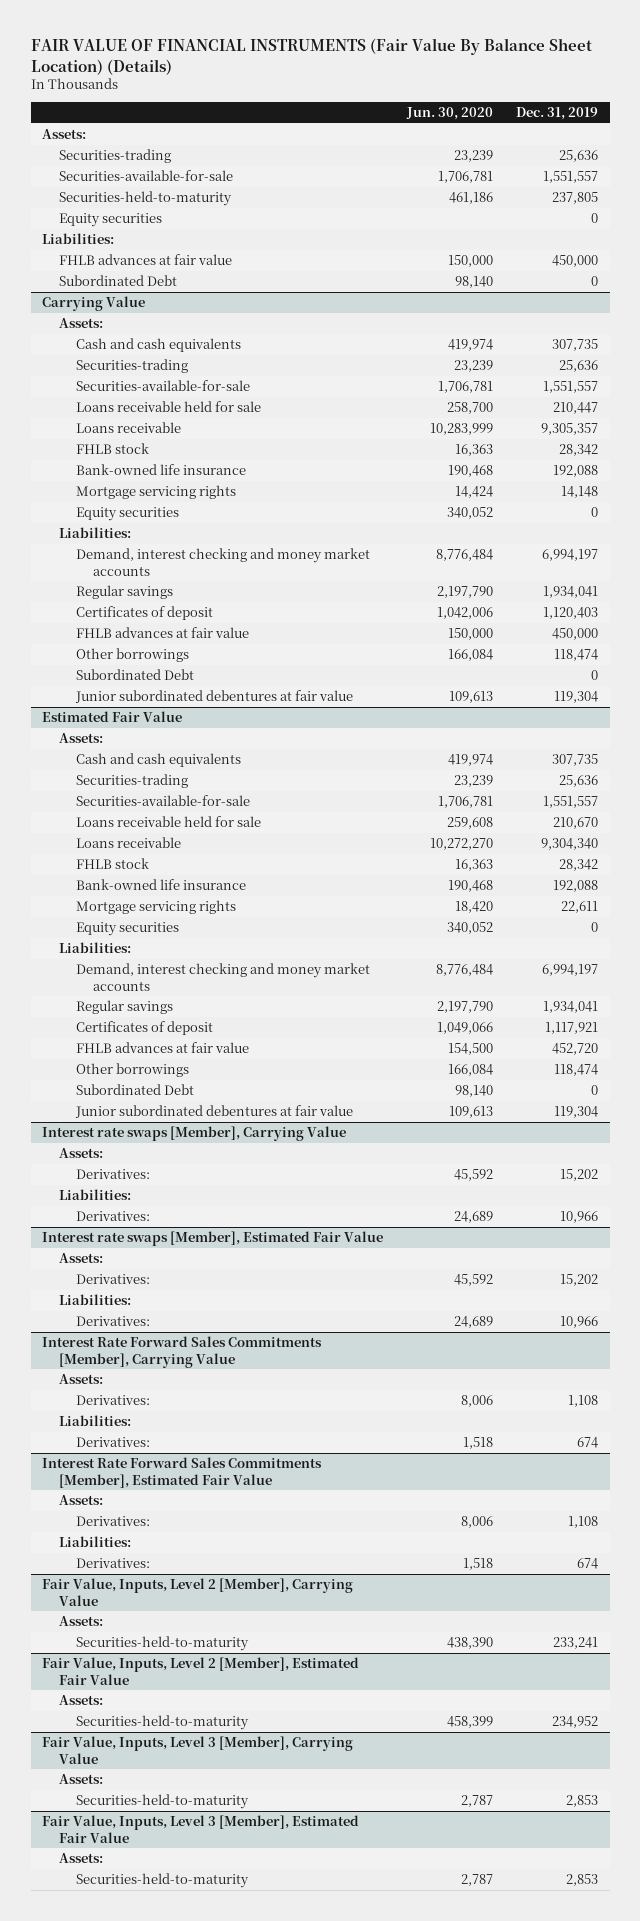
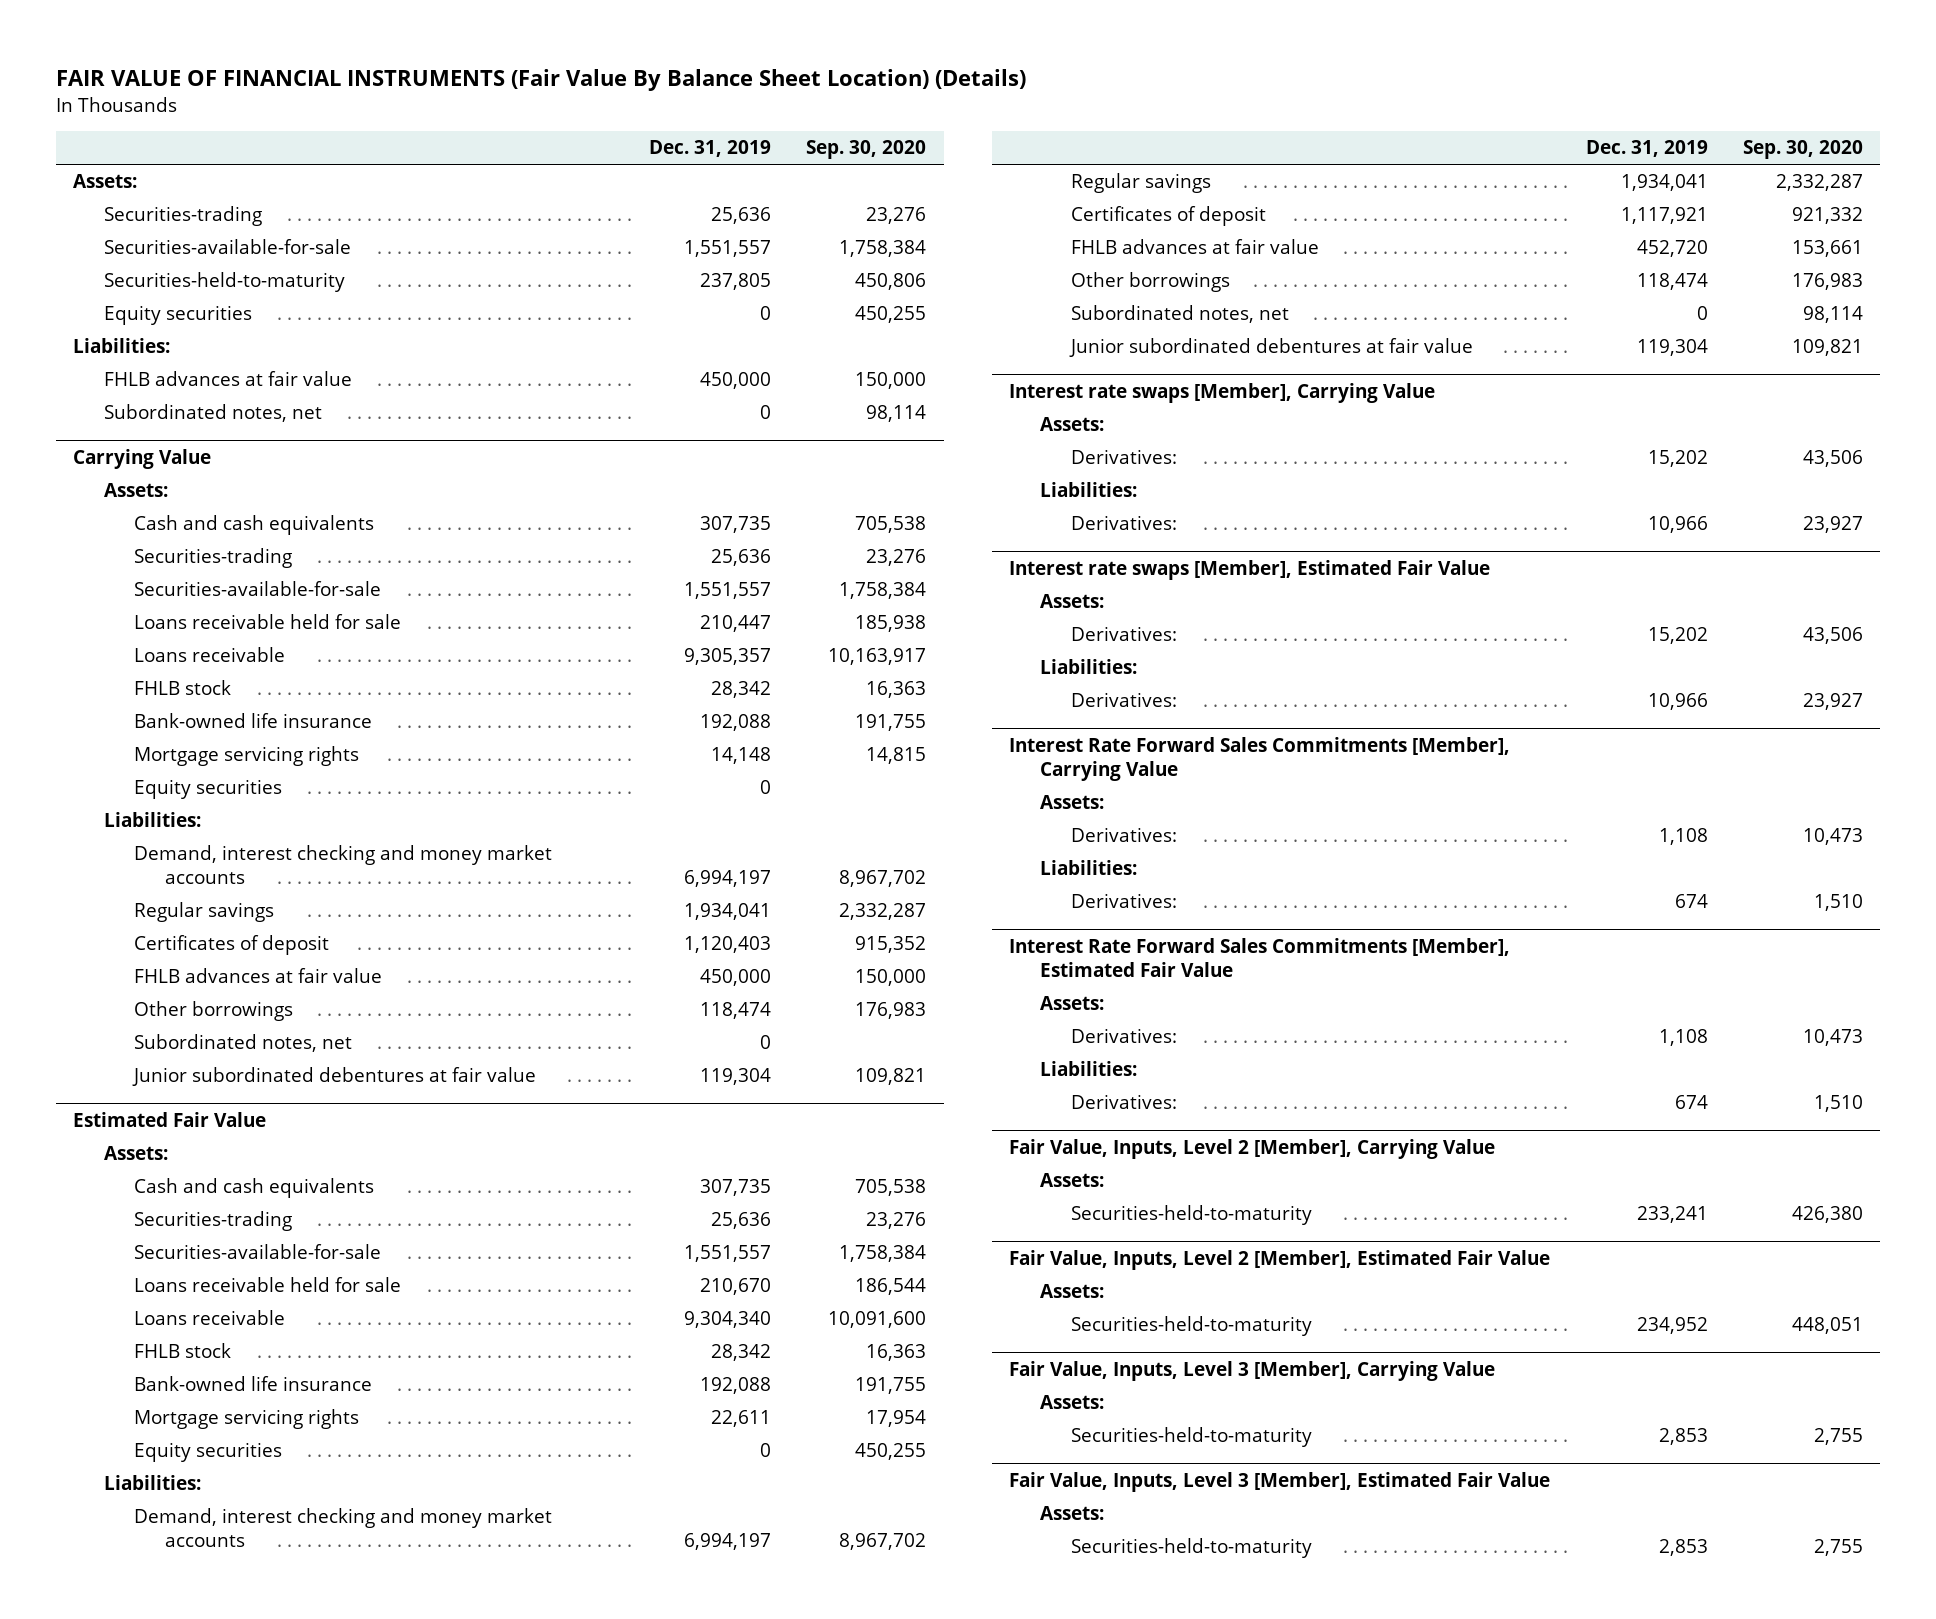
[405,107,493,121] Jun. 30, 2020 -> none
none -> [806,140,927,160] Sep. 30, 2020
[59,275,178,287] Subordinated Debt -> [103,404,322,423] Subordinated notes, net
[76,669,195,681] Subordinated Debt -> [134,1034,353,1053] Subordinated notes, net
[76,1084,195,1096] Subordinated Debt -> [1070,305,1289,324] Subordinated notes, net

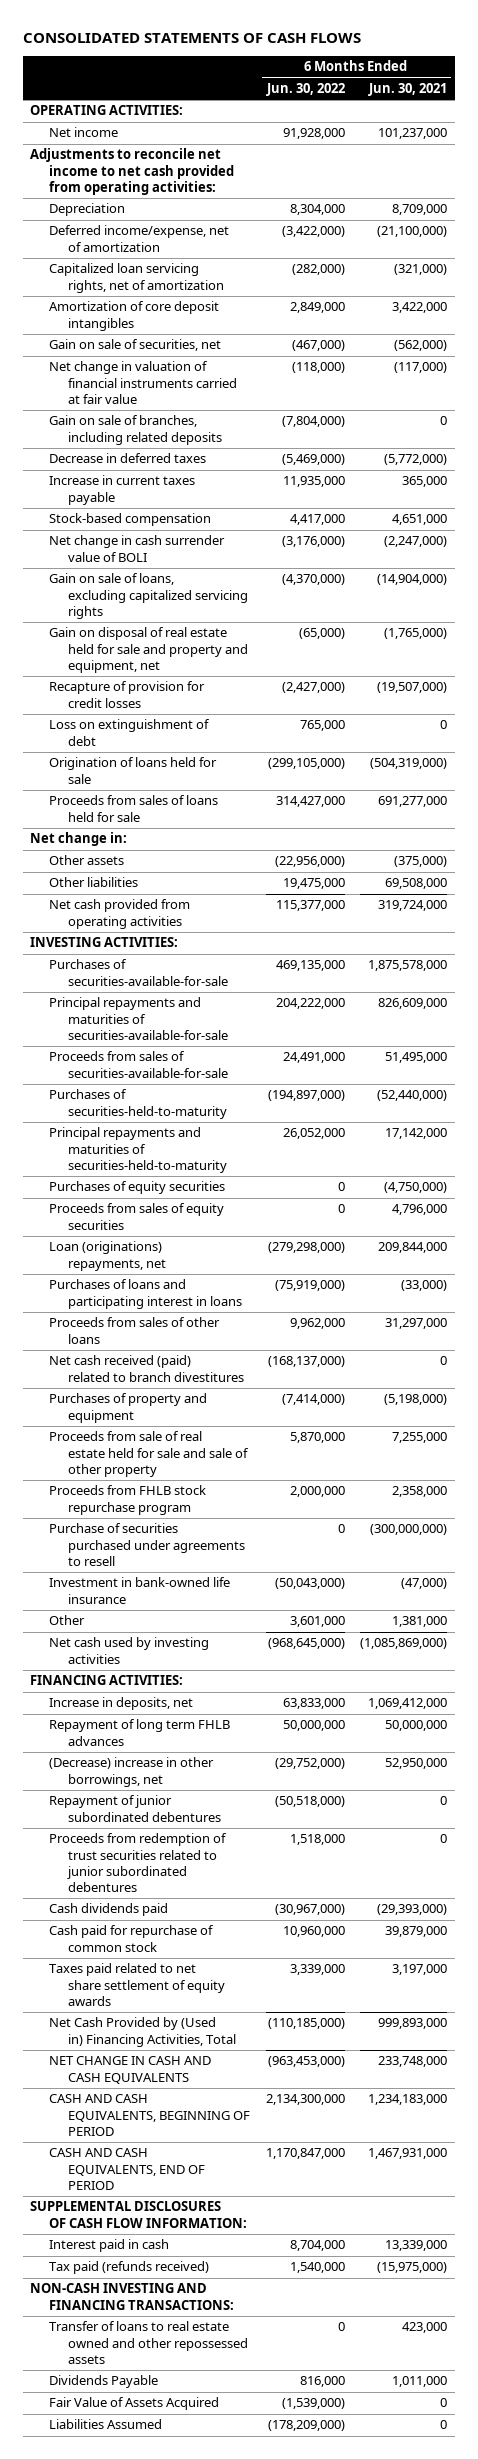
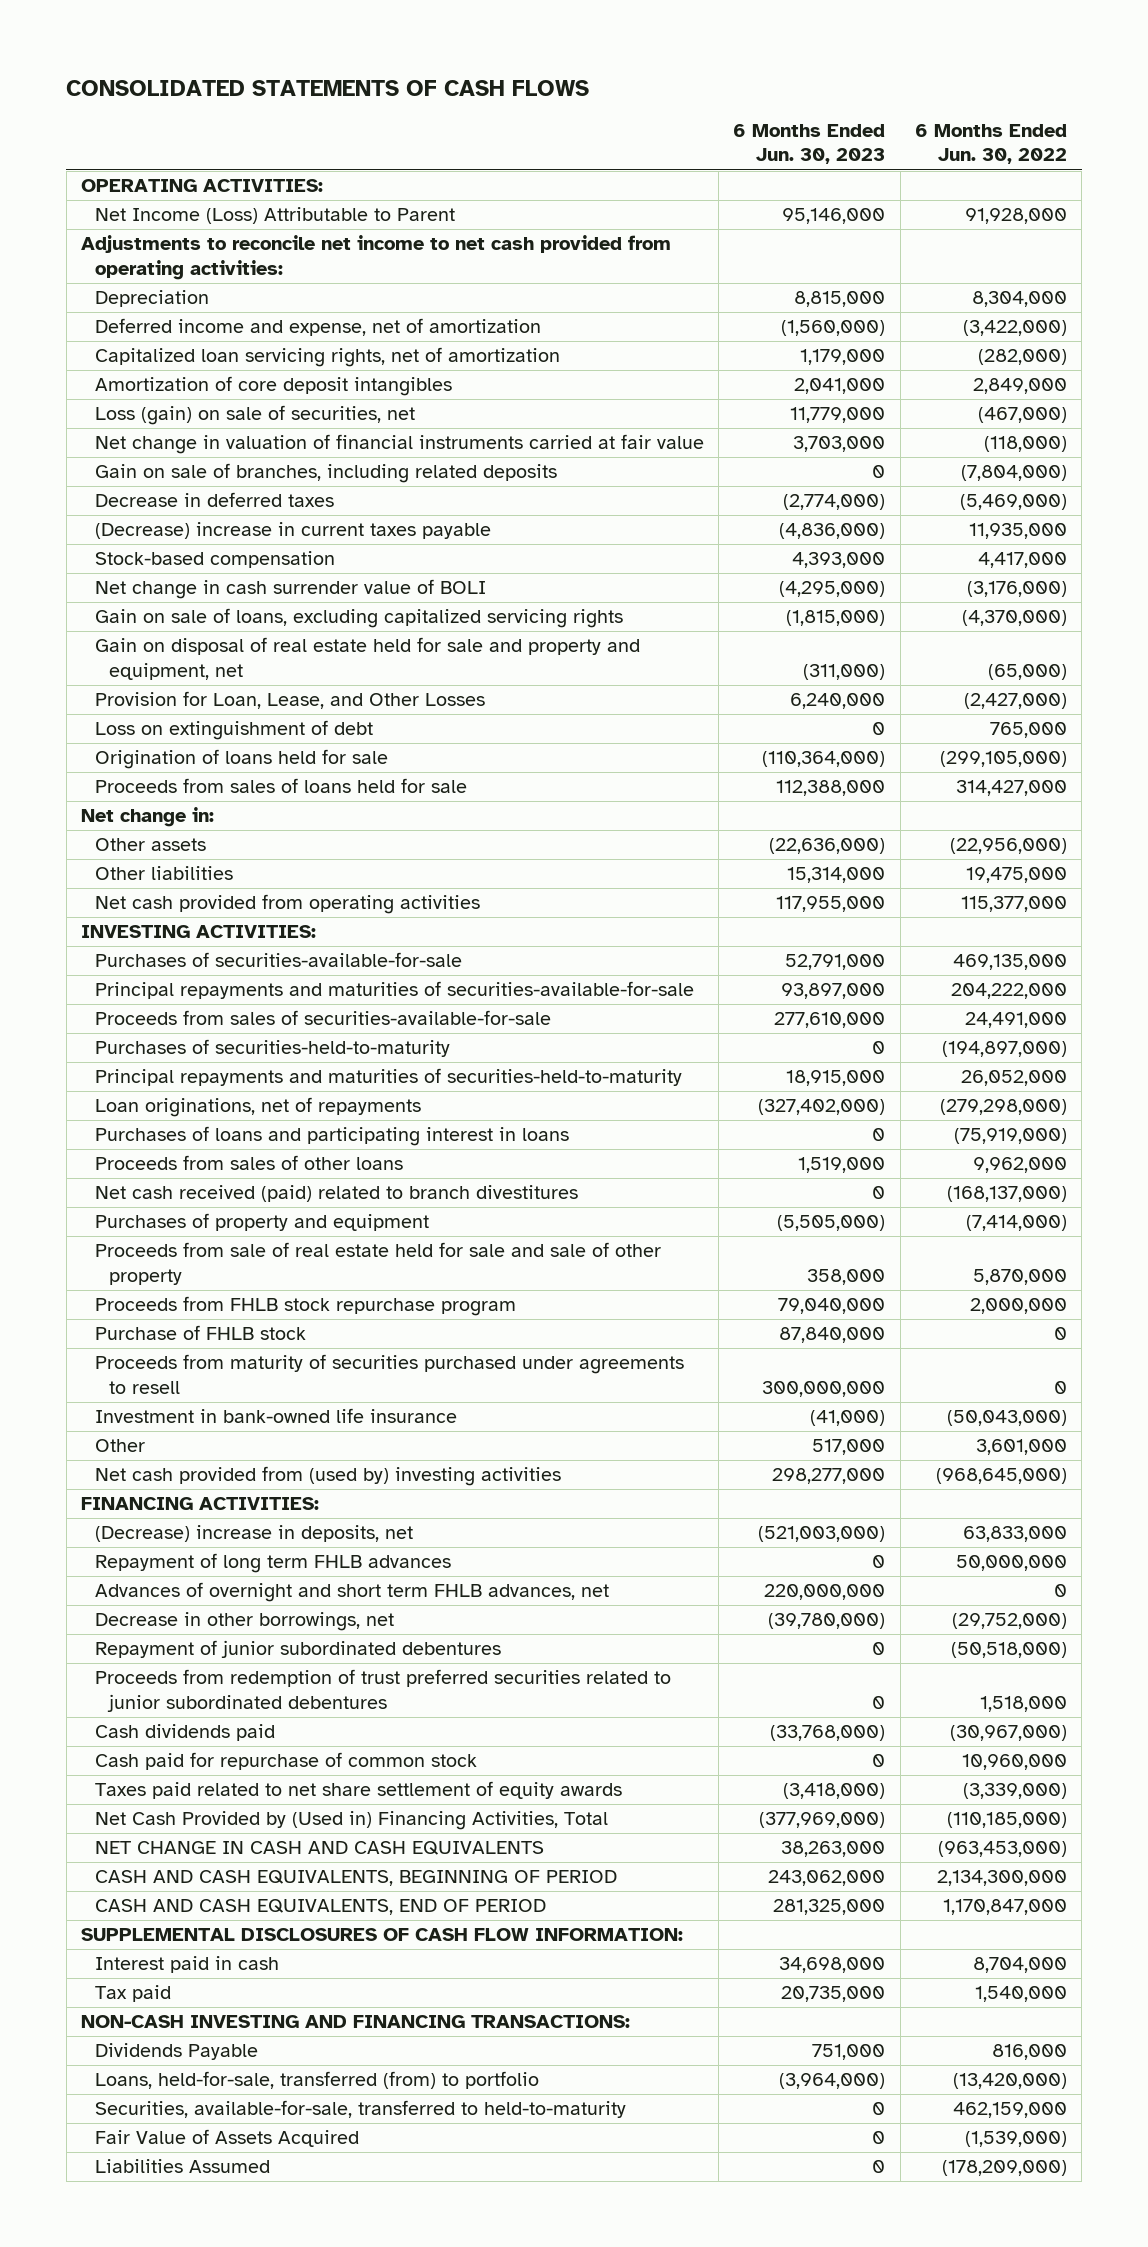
[368,82,448,96] Jun. 30, 2021 -> none
none -> [733,123,886,165] 6 Months Ended Jun. 30, 2023
[49,127,119,138] Net income -> [95,207,456,225] Net Income (Loss) Attributable to Parent
[49,225,230,252] Deferred income/expense, net of amortization -> [95,318,542,337] Deferred income and expense, net of amortization
[49,339,222,352] Gain on sale of securities, net -> [95,405,416,426] Loss (gain) on sale of securities, net
[49,475,196,505] Increase in current taxes payable -> [95,522,492,540] (Decrease) increase in current taxes payable
[49,681,206,708] Recapture of provision for credit losses -> [95,691,486,710] Provision for Loan, Lease, and Other Losses
[49,1181,226,1195] Purchases of equity securities -> none
[49,1203,225,1230] Proceeds from sales of equity securities -> none
[49,1241,167,1271] Loan (originations) repayments, net -> [95,1097,422,1118] Loan originations, net of repayments
none -> [95,1325,307,1341] Purchase of FHLB stock
[49,1523,246,1567] Purchase of securities purchased under agreements to resell -> [95,1354,685,1394] Proceeds from maturity of securities purchased under agreements to resell
[49,1637,210,1664] Net cash used by investing activities -> [95,1466,562,1487] Net cash provided from (used by) investing activities
[49,1697,194,1711] Increase in deposits, net -> [95,1525,414,1543] (Decrease) increase in deposits, net
none -> [95,1582,610,1603] Advances of overnight and short term FHLB advances, net
[49,1757,215,1787] (Decrease) increase in other borrowings, net -> [95,1612,395,1632] Decrease in other borrowings, net
[49,1833,228,1893] Proceeds from redemption of trust securities related to junior subordinated debentures -> [95,1669,672,1712] Proceeds from redemption of trust preferred securities related to junior subordinated debentures
[289,1964,345,1976] 3,339,000 -> [962,1783,1067,1800] (3,339,000)
[49,2261,210,2275] Tax paid (refunds received) -> [95,1985,172,2003] Tax paid
[49,2321,249,2365] Transfer of loans to real estate owned and other repossessed assets -> none
none -> [95,2071,540,2090] Loans, held-for-sale, transferred (from) to portfolio
none -> [95,2100,627,2119] Securities, available-for-sale, transferred to held-to-maturity

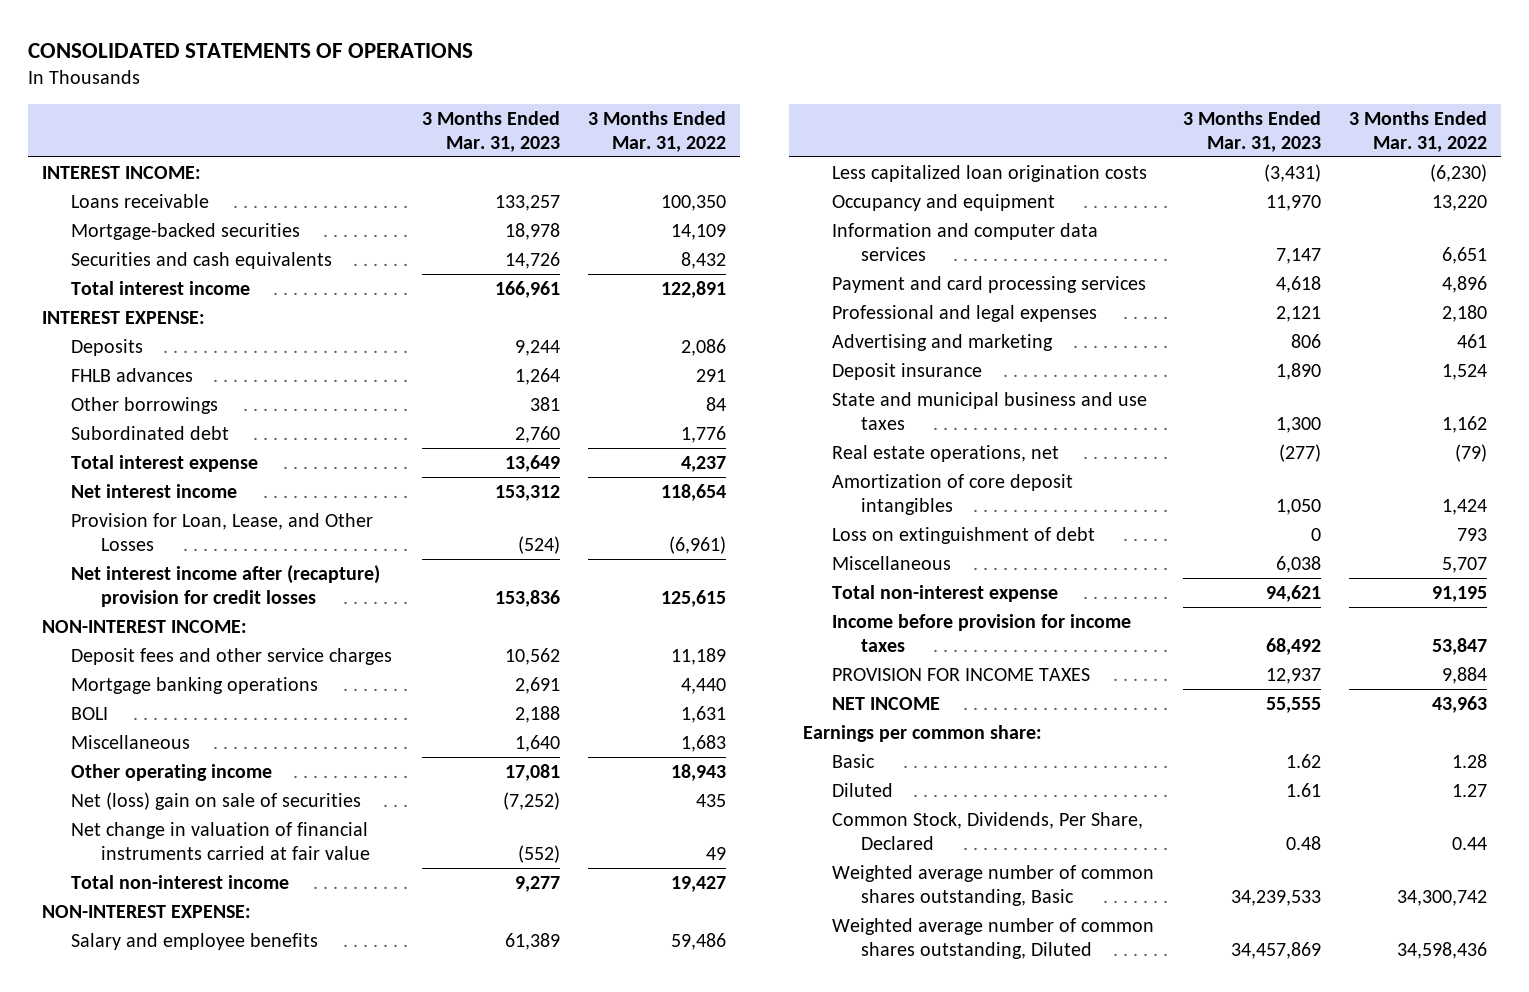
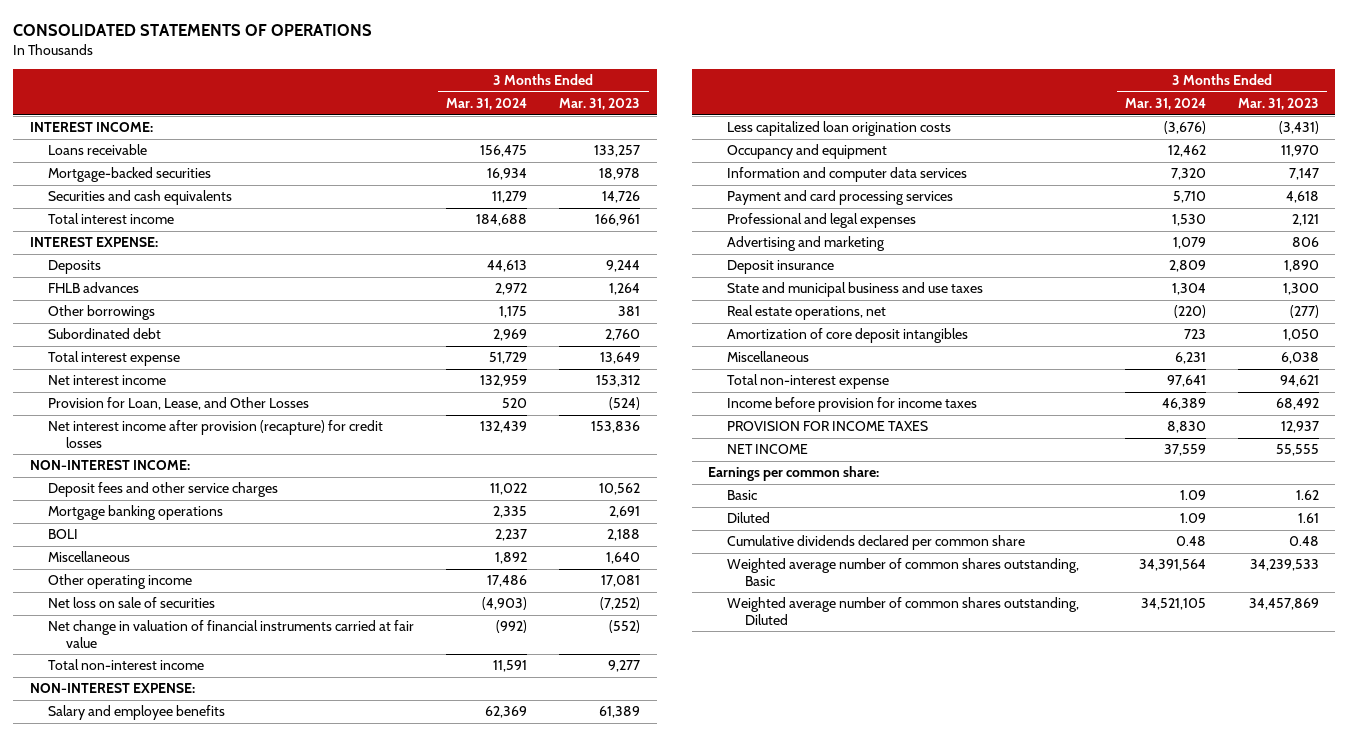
[588,110,727,152] 3 Months Ended Mar. 31, 2022 -> none
none -> [446,98,528,111] Mar. 31, 2024
[71,564,381,607] Net interest income after (recapture) provision for credit losses -> [47,420,383,448] Net interest income after provision (recapture) for credit losses
[71,791,362,810] Net (loss) gain on sale of securities -> [47,597,215,609] Net loss on sale of securities
[832,526,1096,544] Loss on extinguishment of debt -> none
[832,811,1144,850] Common Stock, Dividends, Per Share, Declared -> [726,535,1025,551] Cumulative dividends declared per common share

